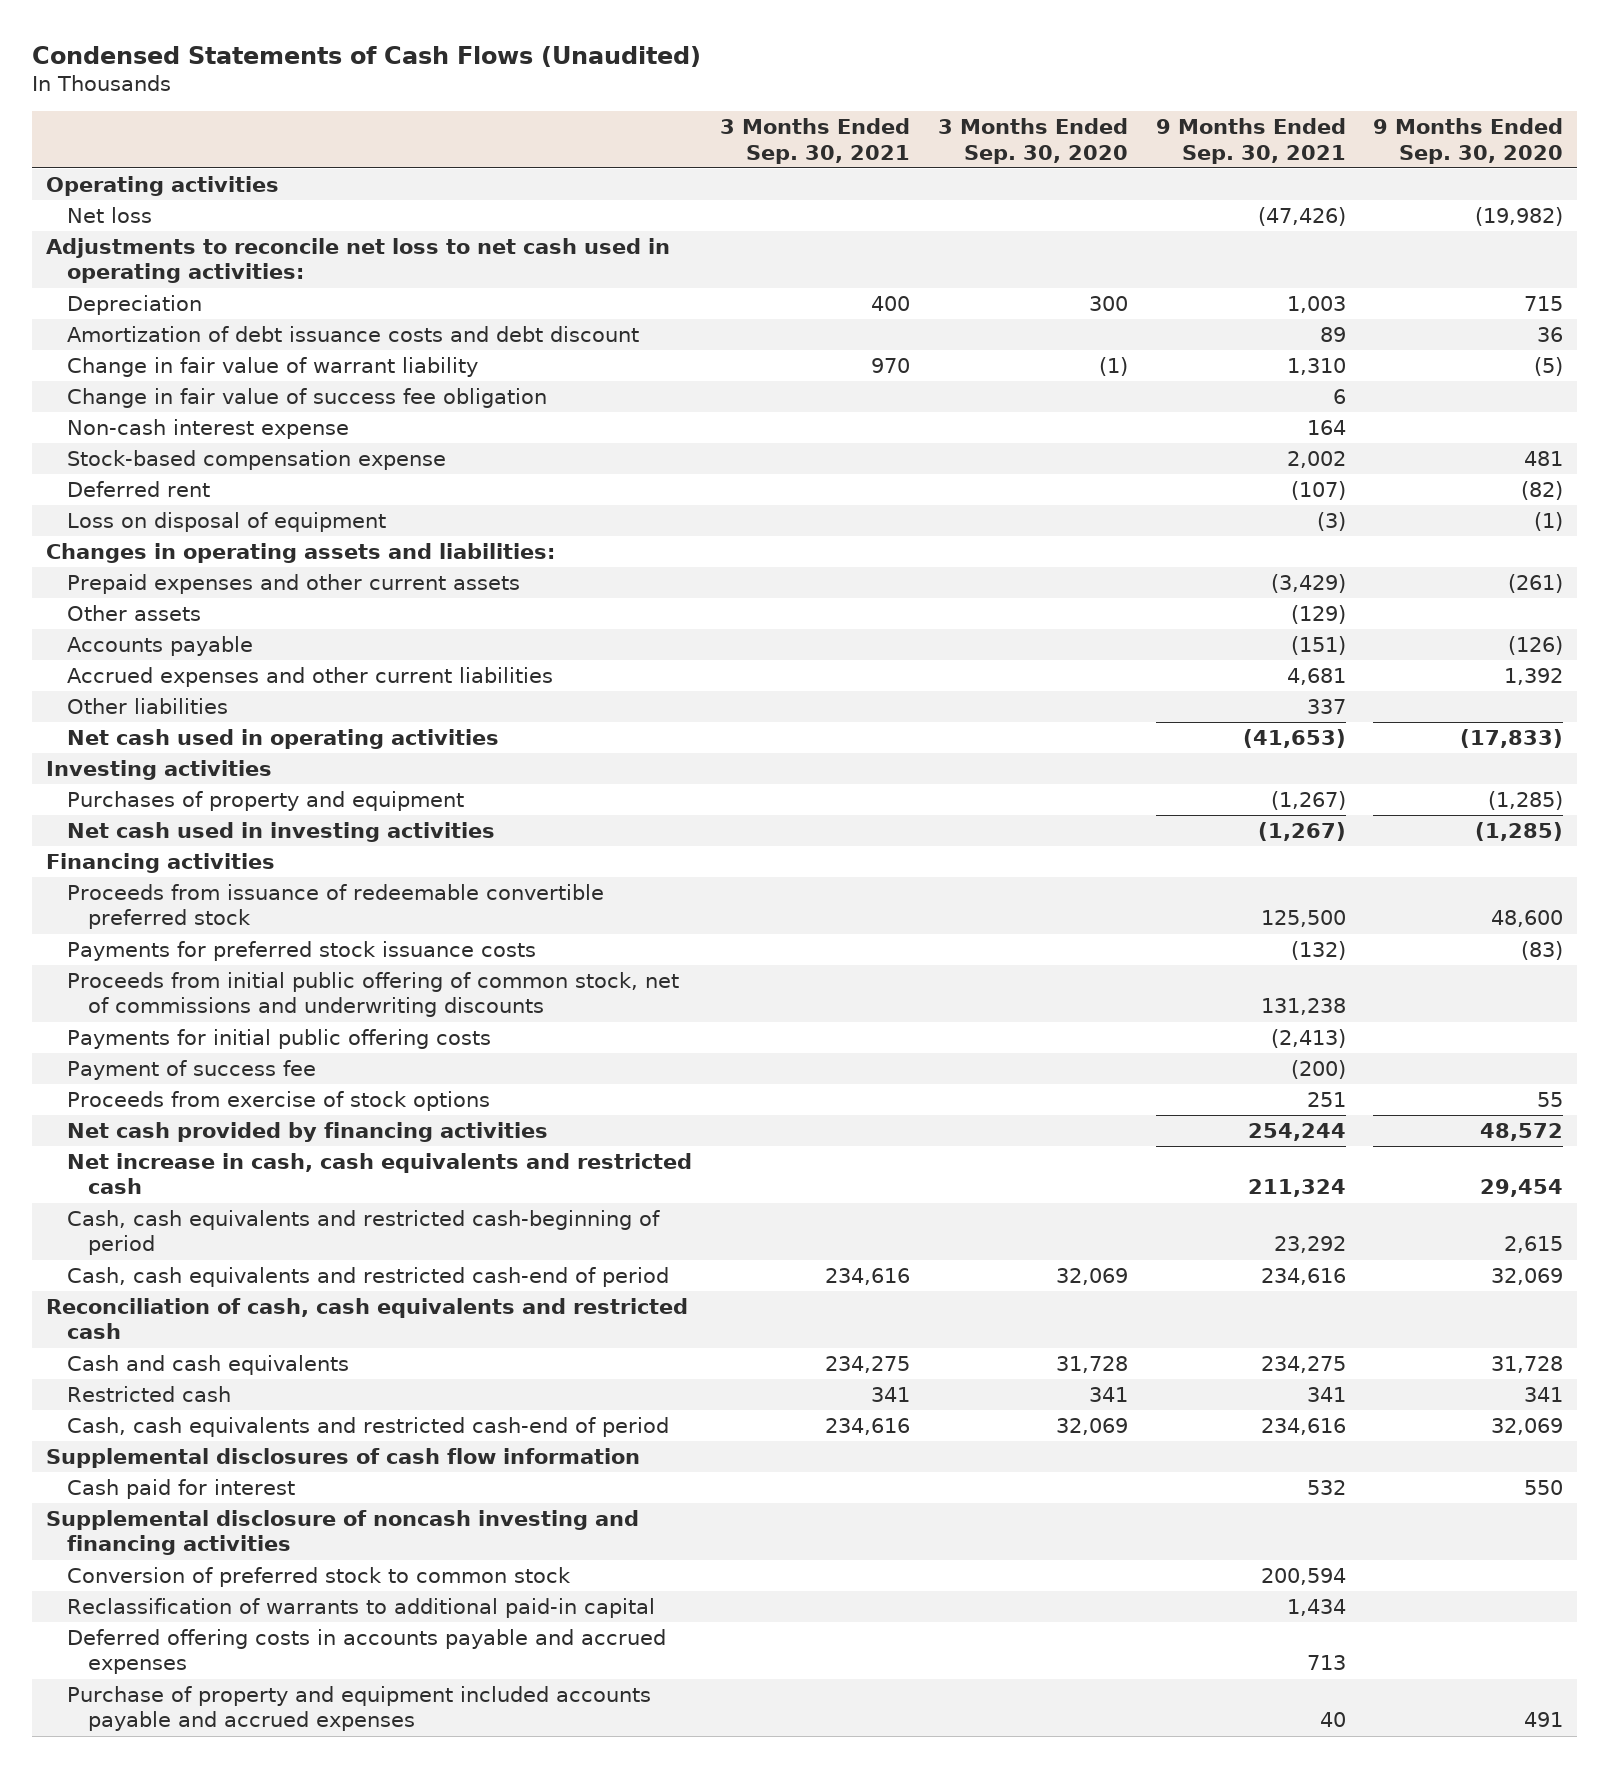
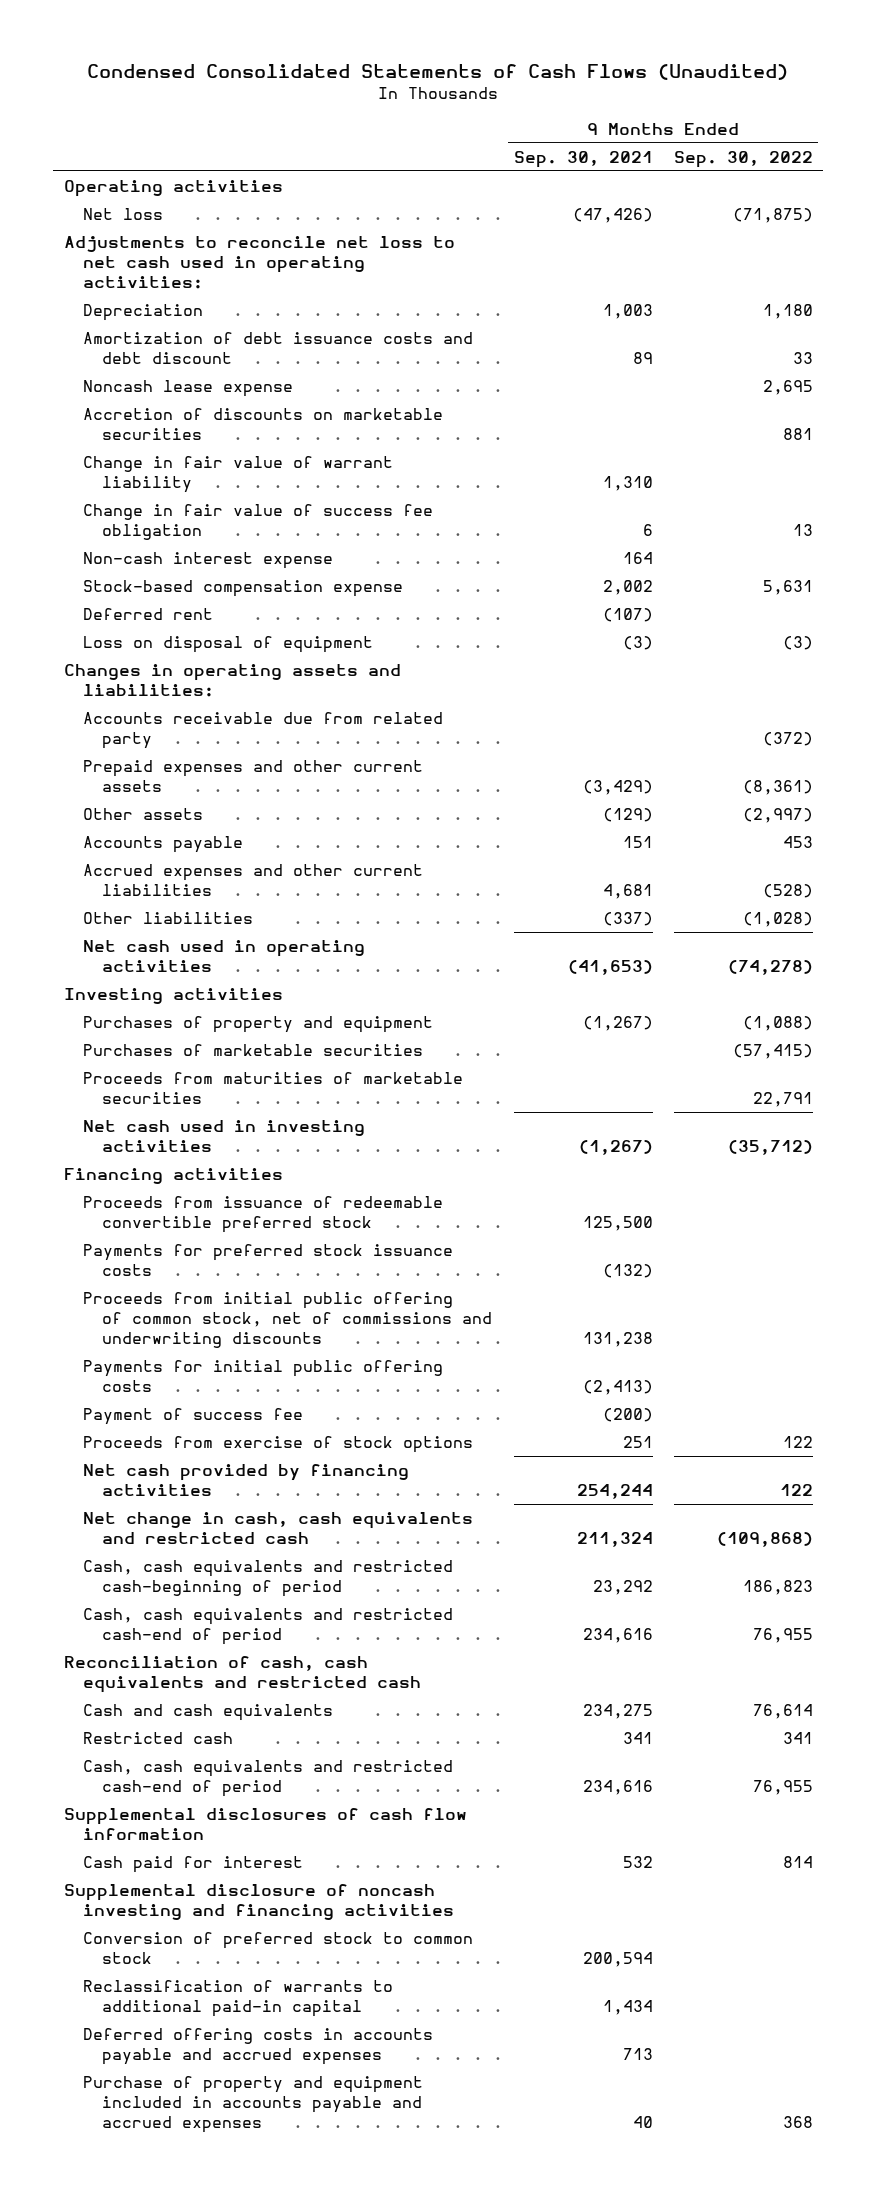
[32,45,702,67] Condensed Statements of Cash Flows (Unaudited) -> [87,63,789,80] Condensed Consolidated Statements of Cash Flows (Unaudited)
[719,118,910,164] 3 Months Ended Sep. 30, 2021 -> none
[937,118,1128,164] 3 Months Ended Sep. 30, 2020 -> none
[1373,118,1564,164] 9 Months Ended Sep. 30, 2020 -> none
none -> [673,150,813,168] Sep. 30, 2022
none -> [83,379,294,397] Noncash lease expense
none -> [83,407,444,441] Accretion of discounts on marketable securities
none -> [83,711,444,750] Accounts receivable due from related party
[1290,636,1346,656] (151) -> [622,835,653,848] 151
[1306,699,1346,715] 337 -> [602,911,653,926] (337)
none -> [83,1043,424,1056] Purchases of marketable securities
none -> [83,1071,464,1105] Proceeds from maturities of marketable securities
[66,1153,692,1195] Net increase in cash, cash equivalents and restricted cash -> [83,1511,474,1545] Net change in cash, cash equivalents and restricted cash
[66,1686,651,1732] Purchase of property and equipment included accounts payable and accrued expenses -> [83,2075,424,2134] Purchase of property and equipment included in accounts payable and accrued expenses

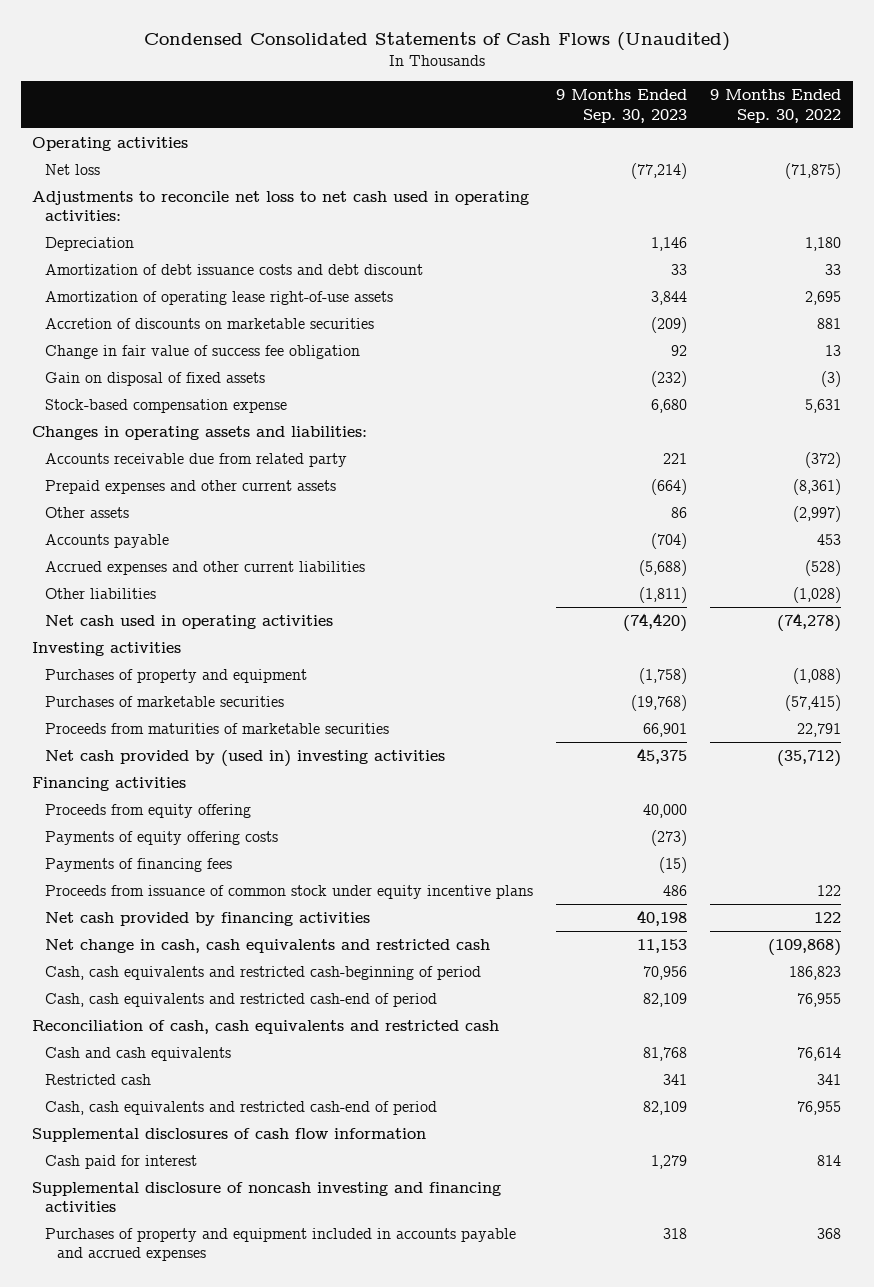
[513,150,653,168] Sep. 30, 2021 -> none
none -> [556,89,688,123] 9 Months Ended Sep. 30, 2023
[83,379,294,397] Noncash lease expense -> [44,290,393,305] Amortization of operating lease right-of-use assets
[83,455,394,494] Change in fair value of warrant liability -> none
[83,551,334,569] Non-cash interest expense -> none
none -> [44,371,265,386] Gain on disposal of fixed assets
[83,607,214,620] Deferred rent -> none
[83,635,374,653] Loss on disposal of equipment -> none
[83,1119,366,1153] Net cash used in investing activities -> [44,749,445,767] Net cash provided by (used in) investing activities
[83,1195,444,1234] Proceeds from issuance of redeemable convertible preferred stock -> none
[83,1291,493,1349] Proceeds from initial public offering of common stock, net of commissions and underwriting discounts -> none
[83,1359,444,1393] Payments for initial public offering costs -> none
[83,1407,304,1425] Payment of success fee -> none
none -> [44,803,251,818] Proceeds from equity offering
[83,1243,454,1277] Payments for preferred stock issuance costs -> [44,830,278,845] Payments of equity offering costs
none -> [44,857,232,872] Payments of financing fees
[83,1435,474,1453] Proceeds from exercise of stock options -> [44,884,533,899] Proceeds from issuance of common stock under equity incentive plans
[83,1931,474,1965] Conversion of preferred stock to common stock -> none
[83,1979,394,2018] Reclassification of warrants to additional paid-in capital -> none
[83,2027,434,2066] Deferred offering costs in accounts payable and accrued expenses -> none
[83,2075,424,2134] Purchase of property and equipment included in accounts payable and accrued expenses -> [44,1227,516,1262] Purchases of property and equipment included in accounts payable and accrued expenses

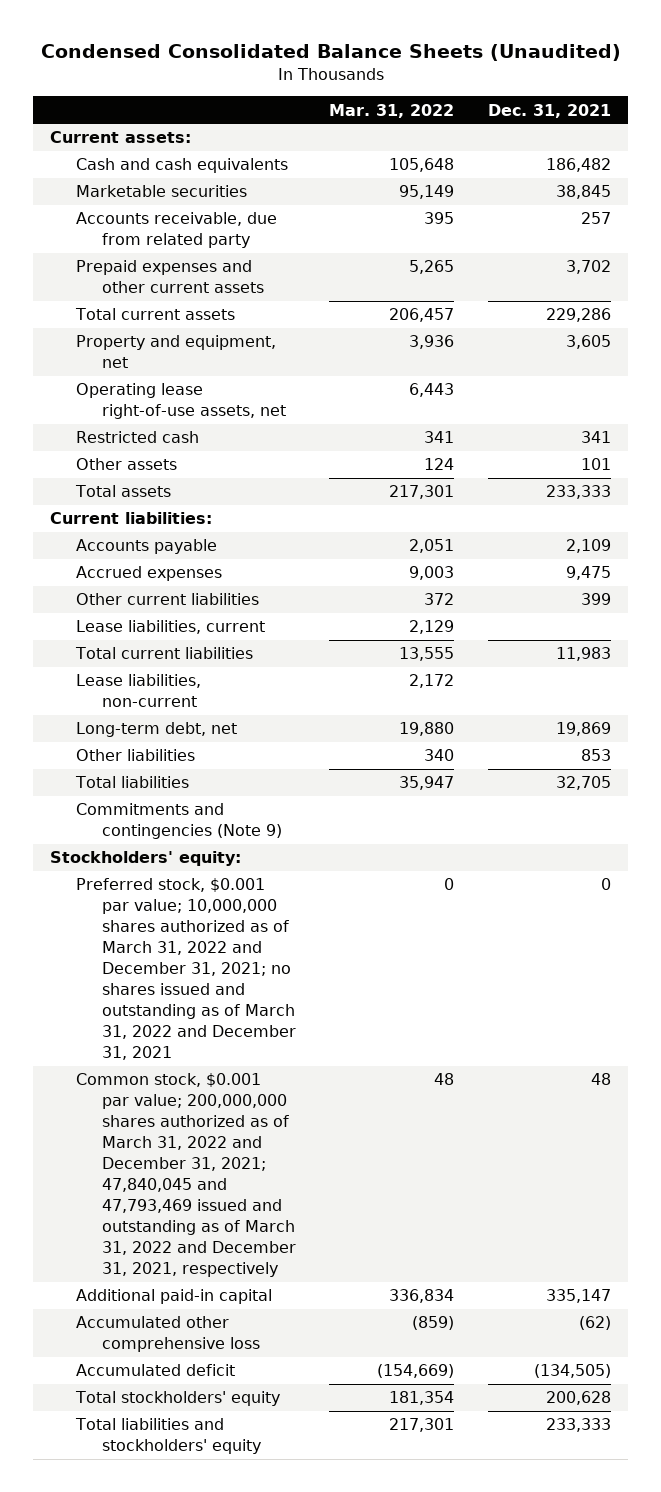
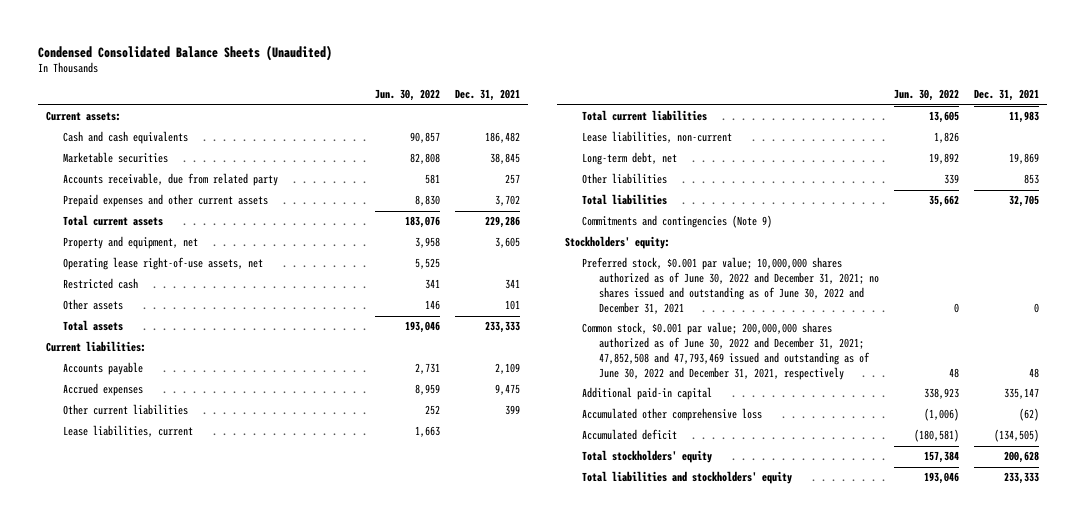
[329,103,455,118] Mar. 31, 2022 -> none
none -> [375,89,441,102] Jun. 30, 2022
[75,878,296,1061] Preferred stock, $0.001 par value; 10,000,000 shares authorized as of March 31, 2022 and December 31, 2021; no shares issued and outstanding as of March 31, 2022 and December 31, 2021 -> [581,257,879,314] Preferred stock, $0.001 par value; 10,000,000 shares authorized as of June 30, 2022 and December 31, 2021; no shares issued and outstanding as of June 30, 2022 and December 31, 2021
[75,1073,296,1278] Common stock, $0.001 par value; 200,000,000 shares authorized as of March 31, 2022 and December 31, 2021; 47,840,045 and 47,793,469 issued and outstanding as of March 31, 2022 and December 31, 2021, respectively -> [581,322,870,380] Common stock, $0.001 par value; 200,000,000 shares authorized as of June 30, 2022 and December 31, 2021; 47,852,508 and 47,793,469 issued and outstanding as of June 30, 2022 and December 31, 2021, respectively

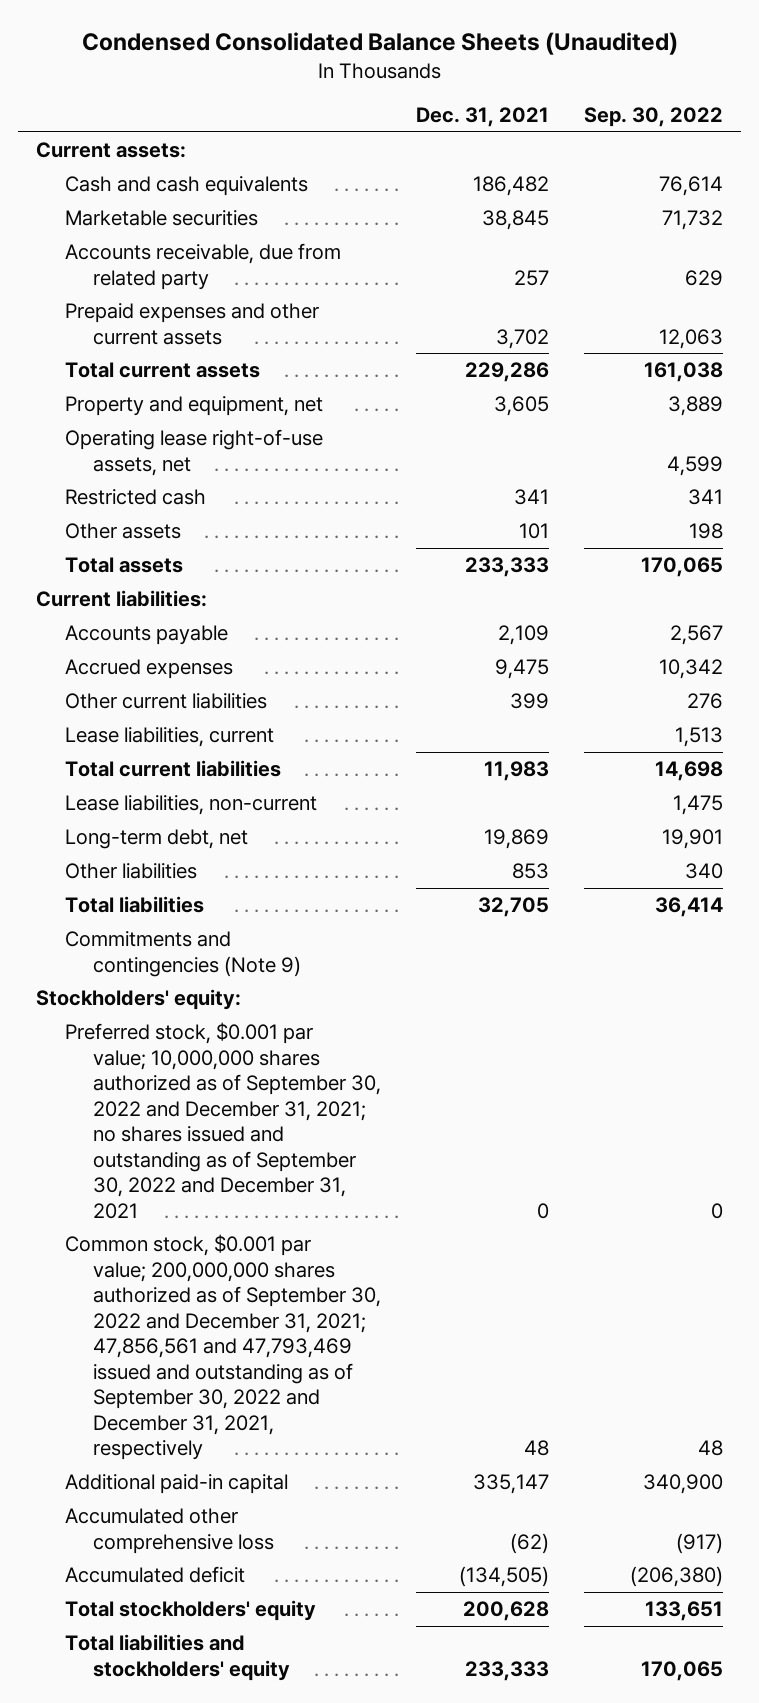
[375,89,441,102] Jun. 30, 2022 -> none
none -> [584,107,724,128] Sep. 30, 2022
[581,257,879,314] Preferred stock, $0.001 par value; 10,000,000 shares authorized as of June 30, 2022 and December 31, 2021; no shares issued and outstanding as of June 30, 2022 and December 31, 2021 -> [64,1022,382,1219] Preferred stock, $0.001 par value; 10,000,000 shares authorized as of September 30, 2022 and December 31, 2021; no shares issued and outstanding as of September 30, 2022 and December 31, 2021
[581,322,870,380] Common stock, $0.001 par value; 200,000,000 shares authorized as of June 30, 2022 and December 31, 2021; 47,852,508 and 47,793,469 issued and outstanding as of June 30, 2022 and December 31, 2021, respectively -> [64,1234,382,1461] Common stock, $0.001 par value; 200,000,000 shares authorized as of September 30, 2022 and December 31, 2021; 47,856,561 and 47,793,469 issued and outstanding as of September 30, 2022 and December 31, 2021, respectively

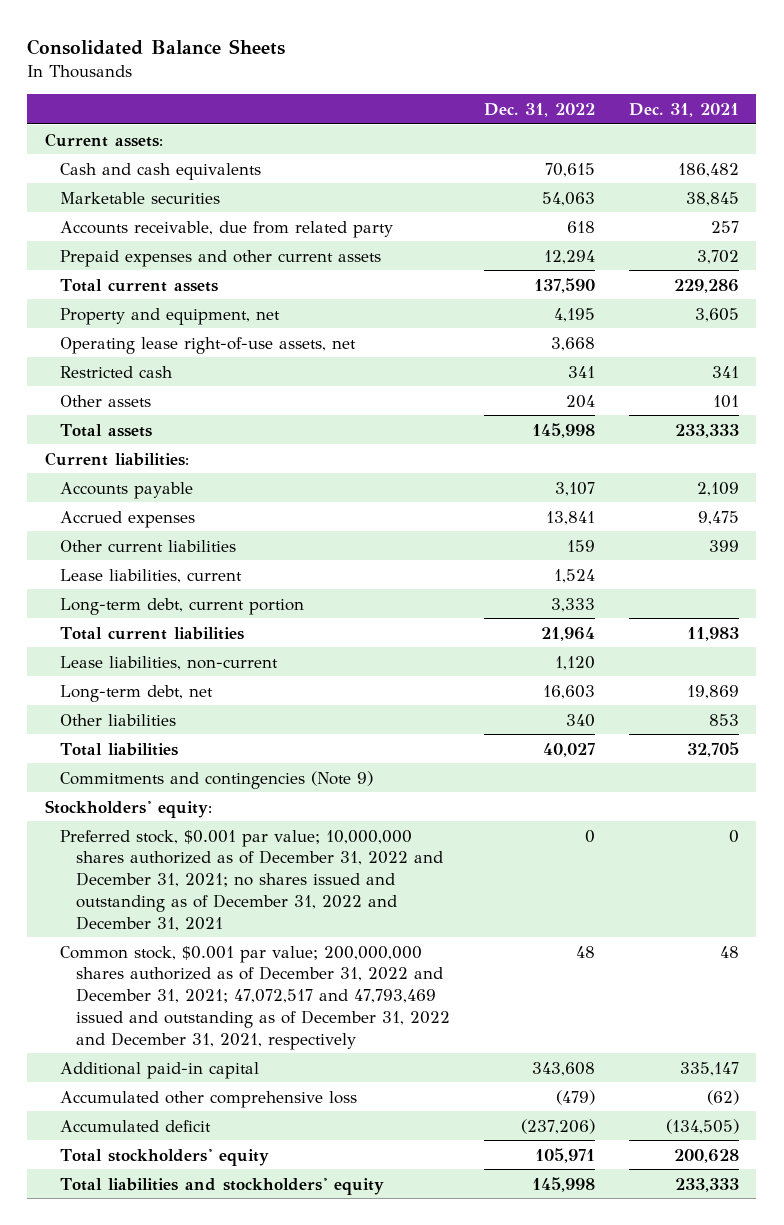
[81,32,678,56] Condensed Consolidated Balance Sheets (Unaudited) -> [27,39,286,56] Consolidated Balance Sheets
[584,107,724,128] Sep. 30, 2022 -> none
none -> [484,102,596,117] Dec. 31, 2022
none -> [60,597,305,615] Long-term debt, current portion
[64,1022,382,1219] Preferred stock, $0.001 par value; 10,000,000 shares authorized as of September 30, 2022 and December 31, 2021; no shares issued and outstanding as of September 30, 2022 and December 31, 2021 -> [60,829,444,931] Preferred stock, $0.001 par value; 10,000,000 shares authorized as of December 31, 2022 and December 31, 2021; no shares issued and outstanding as of December 31, 2022 and December 31, 2021
[64,1234,382,1461] Common stock, $0.001 par value; 200,000,000 shares authorized as of September 30, 2022 and December 31, 2021; 47,856,561 and 47,793,469 issued and outstanding as of September 30, 2022 and December 31, 2021, respectively -> [60,945,451,1050] Common stock, $0.001 par value; 200,000,000 shares authorized as of December 31, 2022 and December 31, 2021; 47,072,517 and 47,793,469 issued and outstanding as of December 31, 2022 and December 31, 2021, respectively

